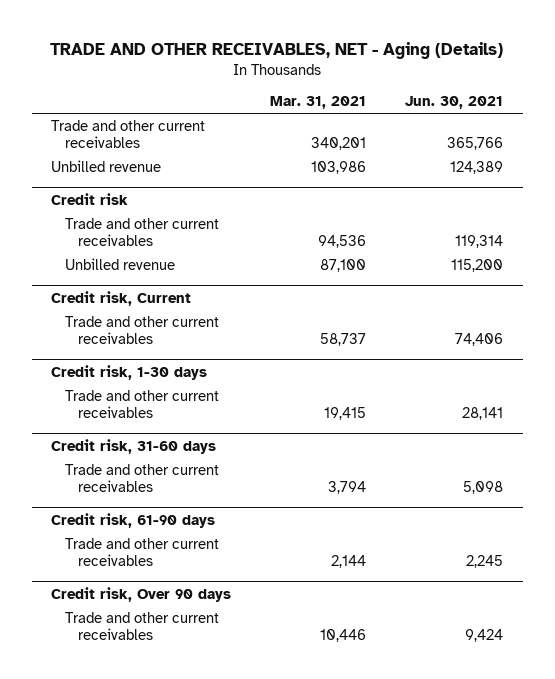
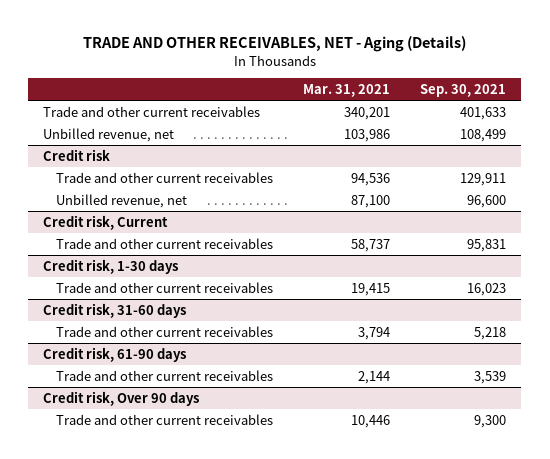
[405,96,504,110] Jun. 30, 2021 -> none
none -> [420,83,507,97] Sep. 30, 2021
[51,159,162,172] Unbilled revenue -> [43,127,175,142] Unbilled revenue, net
[64,257,175,270] Unbilled revenue -> [55,193,187,208] Unbilled revenue, net

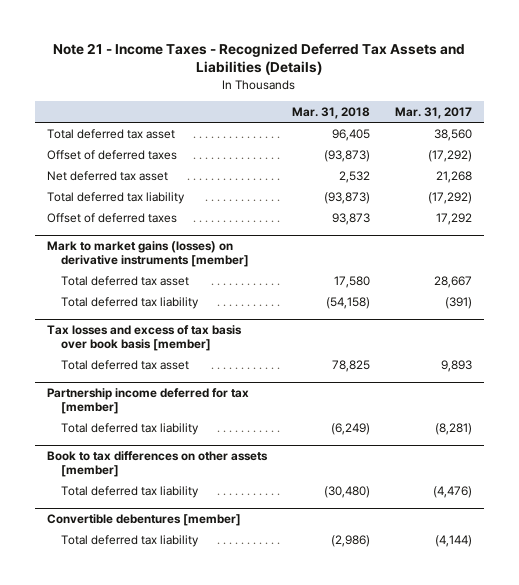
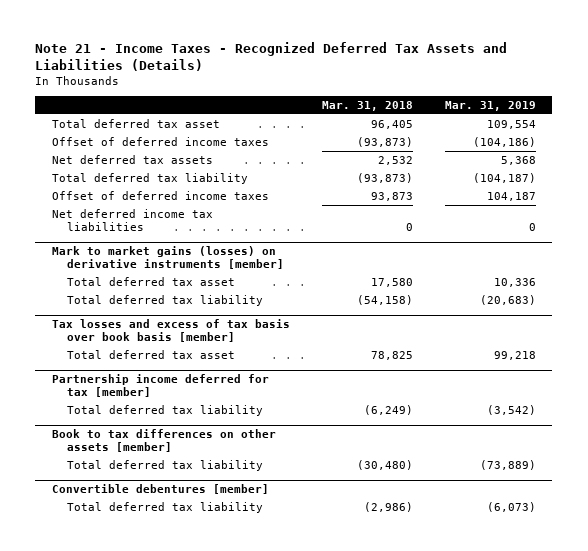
[394,106,472,119] Mar. 31, 2017 -> none
none -> [445,100,537,111] Mar. 31, 2019
[47,149,178,160] Offset of deferred taxes -> [51,136,269,146] Offset of deferred income taxes
[47,170,169,181] Net deferred tax asset -> [51,154,213,164] Net deferred tax assets
[47,212,178,223] Offset of deferred taxes -> [51,190,269,200] Offset of deferred income taxes
none -> [51,208,213,231] Net deferred income tax liabilities

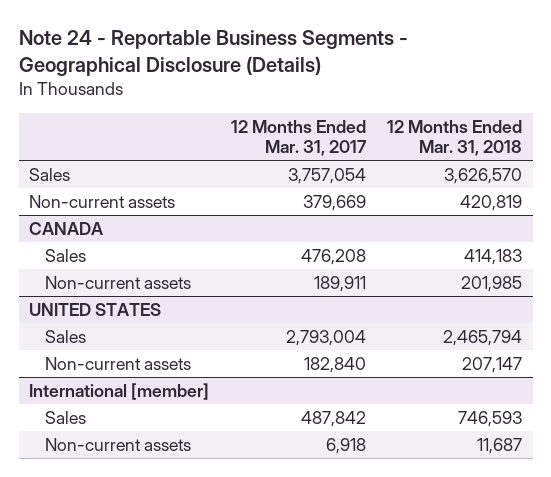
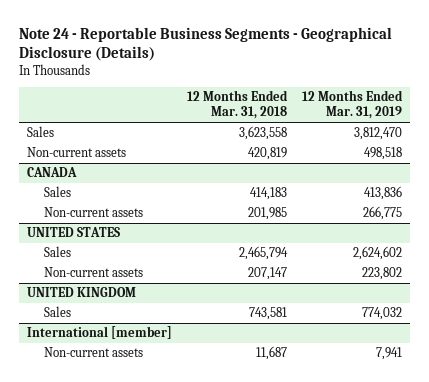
[230,119,367,156] 12 Months Ended Mar. 31, 2017 -> none
none -> [302,90,404,120] 12 Months Ended Mar. 31, 2019
[443,167,522,184] 3,626,570 -> [239,125,288,140] 3,623,558
none -> [26,286,136,297] UNITED KINGDOM
none -> [43,305,71,317] Sales
[44,410,86,424] Sales -> none

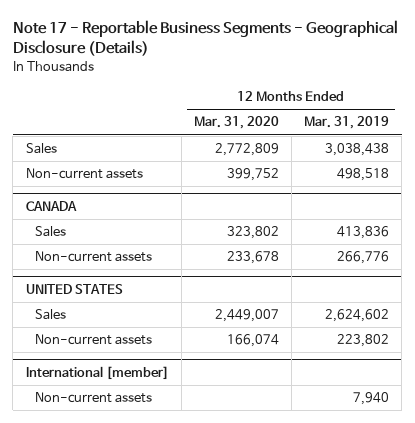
[19,26,393,61] Note 24 - Reportable Business Segments - Geographical Disclosure (Details) -> [12,20,398,57] Note 17 - Reportable Business Segments - Geographical Disclosure (Details)
[187,90,289,120] 12 Months Ended Mar. 31, 2018 -> none
none -> [193,116,279,130] Mar. 31, 2020
[354,126,403,140] 3,812,470 -> [324,143,389,157] 3,038,438
[363,205,403,220] 266,775 -> [336,251,389,265] 266,776
[26,286,136,297] UNITED KINGDOM -> none
[43,305,71,317] Sales -> none
[376,346,403,360] 7,941 -> [352,392,389,406] 7,940

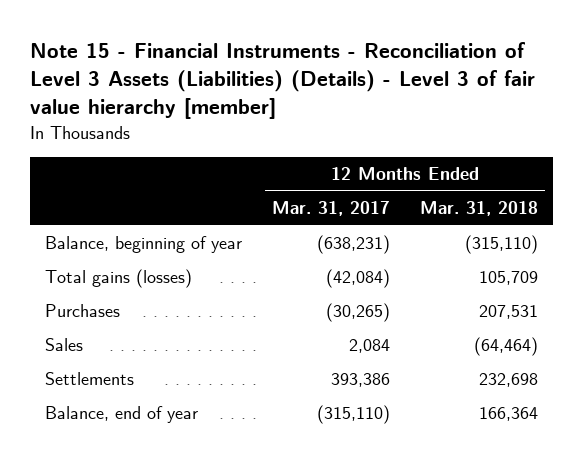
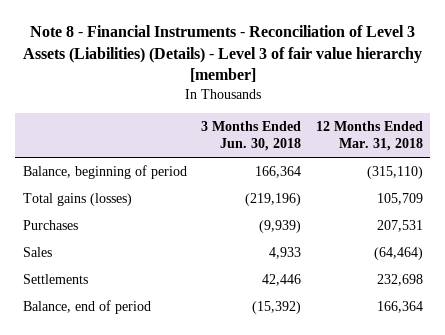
[30,42,536,120] Note 15 - Financial Instruments - Reconciliation of Level 3 Assets (Liabilities) (Details) - Level 3 of fair value hierarchy [member] -> [22,24,422,83] Note 8 - Financial Instruments - Reconciliation of Level 3 Assets (Liabilities) (Details) - Level 3 of fair value hierarchy [member]
[272,201,391,217] Mar. 31, 2017 -> none
none -> [201,120,302,151] 3 Months Ended Jun. 30, 2018
[45,236,243,254] Balance, beginning of year -> [22,165,187,180] Balance, beginning of period
[45,406,199,424] Balance, end of year -> [22,300,151,315] Balance, end of period

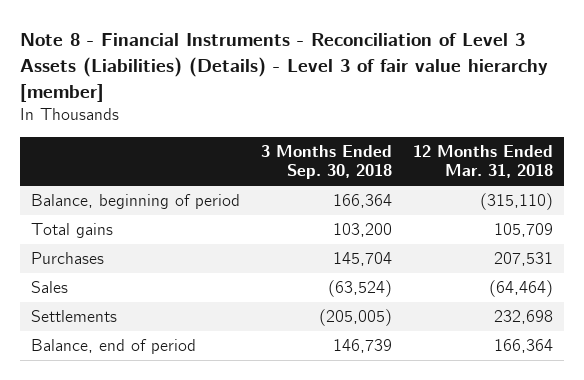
[201,120,302,151] 3 Months Ended Jun. 30, 2018 -> none
none -> [260,145,392,180] 3 Months Ended Sep. 30, 2018
[22,193,132,207] Total gains (losses) -> [30,223,113,239] Total gains

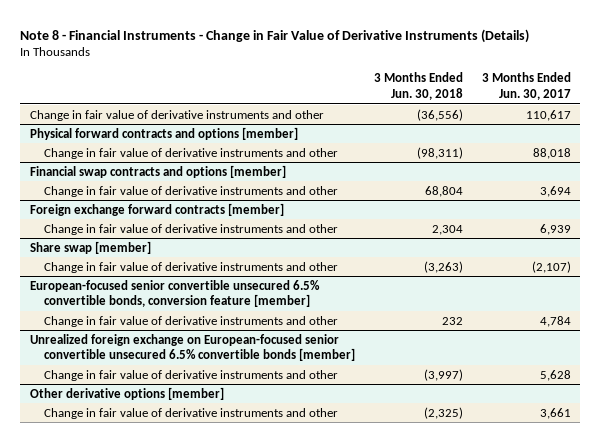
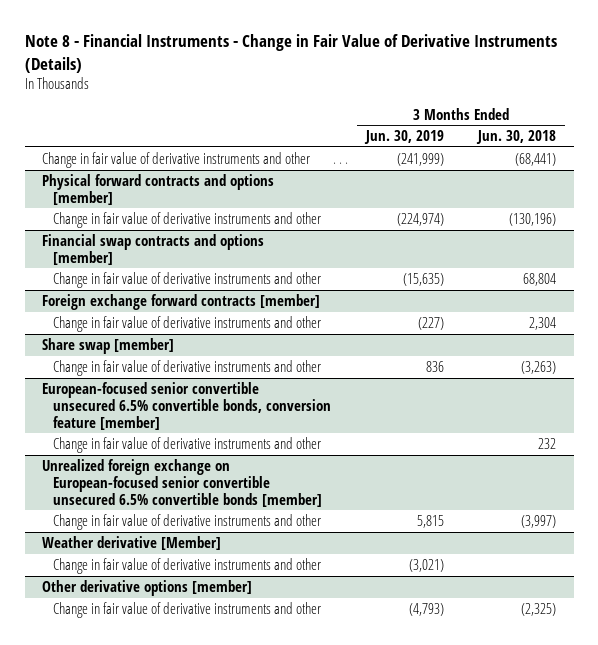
[481,72,571,101] 3 Months Ended Jun. 30, 2017 -> none
none -> [363,130,444,145] Jun. 30, 2019
[416,108,463,121] (36,556) -> [515,152,557,166] (68,441)
[416,146,463,159] (98,311) -> [509,212,557,226] (130,196)
none -> [41,535,221,550] Weather derivative [Member]
none -> [52,557,321,574] Change in fair value of derivative instruments and other

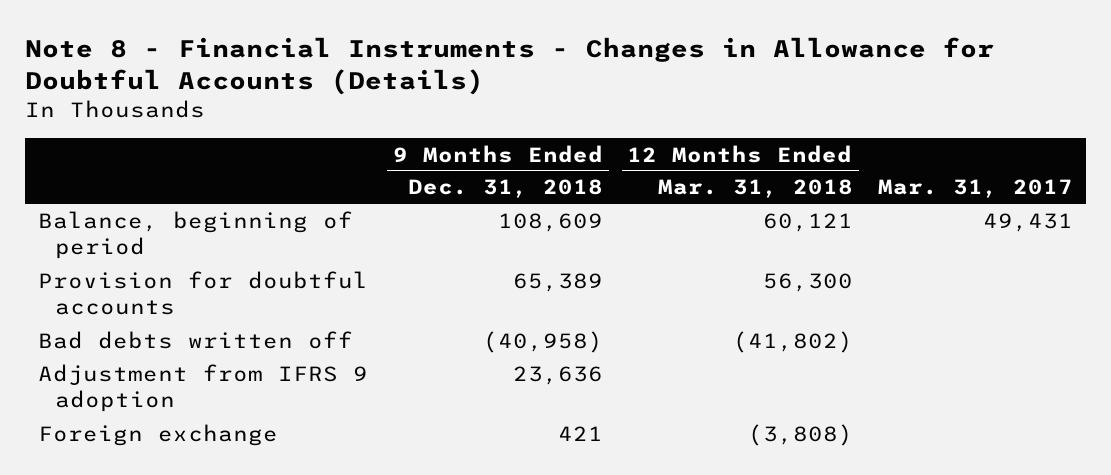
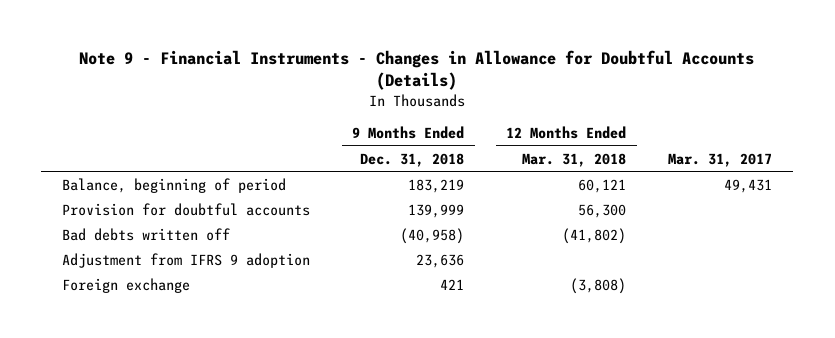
[25,37,995,96] Note 8 - Financial Instruments - Changes in Allowance for Doubtful Accounts (Details) -> [79,49,755,91] Note 9 - Financial Instruments - Changes in Allowance for Doubtful Accounts (Details)
[497,212,603,232] 108,609 -> [408,178,465,193] 183,219
[512,272,603,292] 65,389 -> [408,203,465,218] 139,999

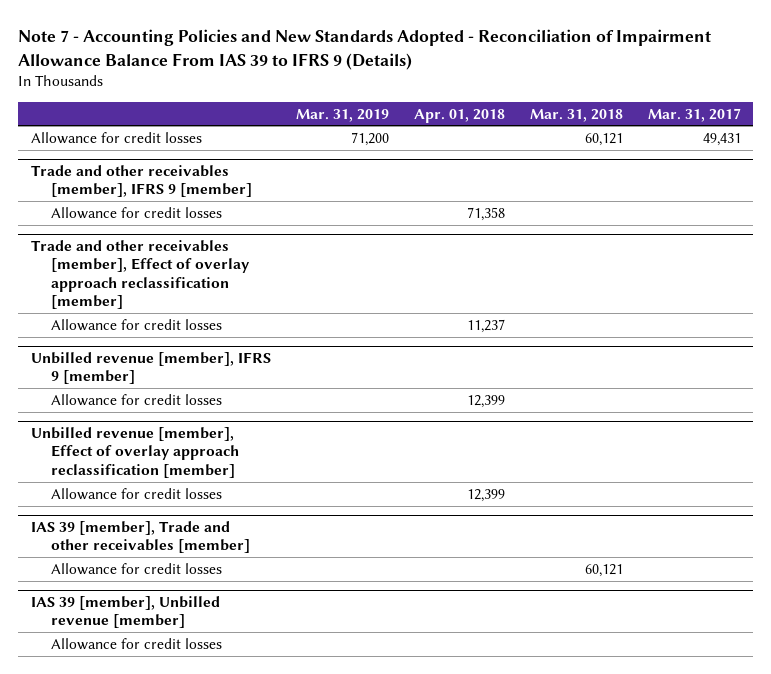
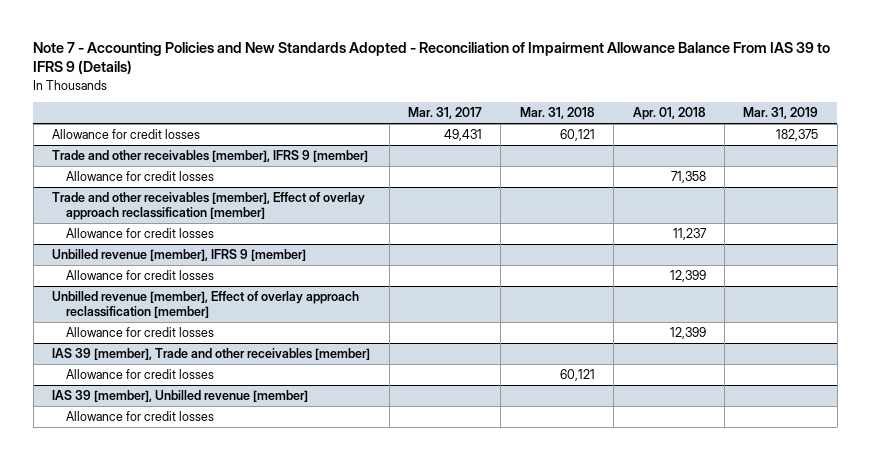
[350,131,389,146] 71,200 -> [776,129,819,142] 182,375

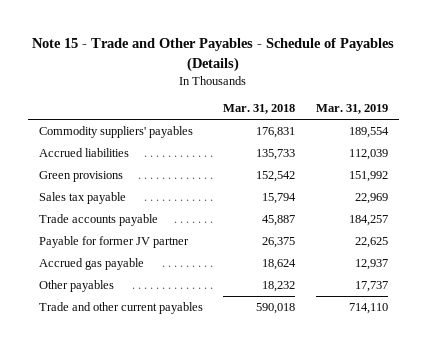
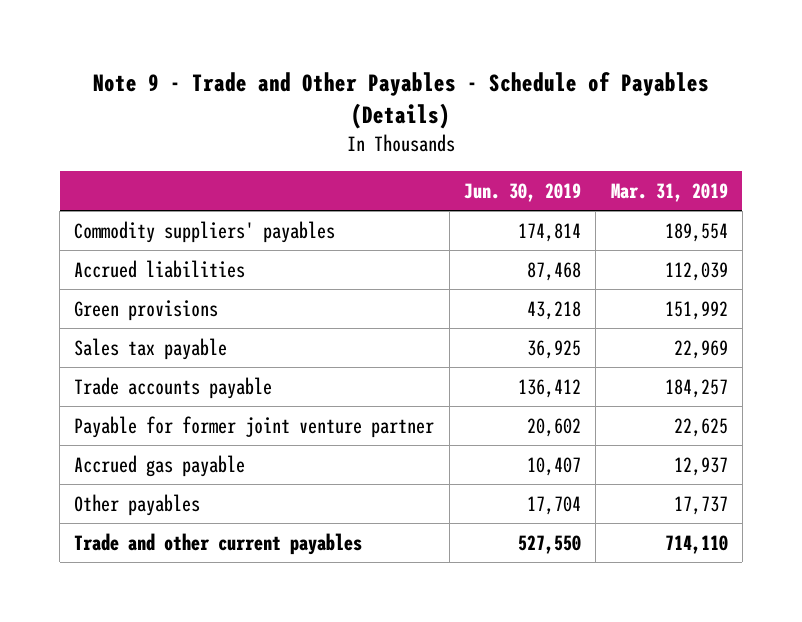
[32,37,395,72] Note 15 - Trade and Other Payables - Schedule of Payables (Details) -> [92,72,709,130] Note 9 - Trade and Other Payables - Schedule of Payables (Details)
[223,104,296,115] Mar. 31, 2018 -> none
none -> [463,182,581,202] Jun. 30, 2019
[38,236,189,249] Payable for former JV partner -> [74,415,435,438] Payable for former joint venture partner

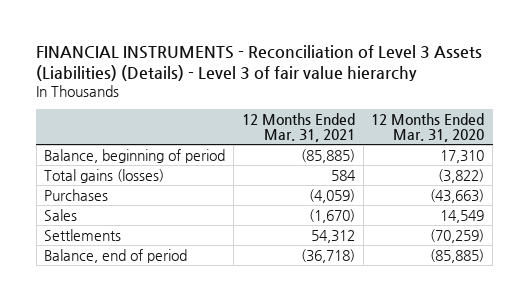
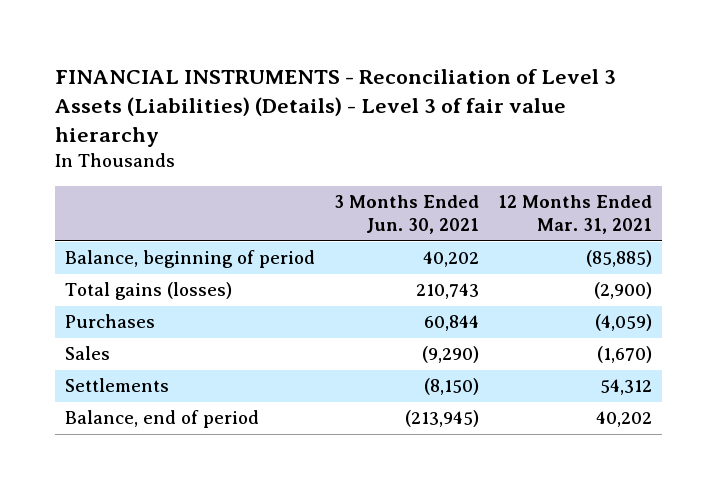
[371,112,485,142] 12 Months Ended Mar. 31, 2020 -> none
none -> [333,195,479,235] 3 Months Ended Jun. 30, 2021
[330,169,356,181] 584 -> [594,282,653,300] (2,900)
[300,248,355,263] (36,718) -> [596,411,653,428] 40,202

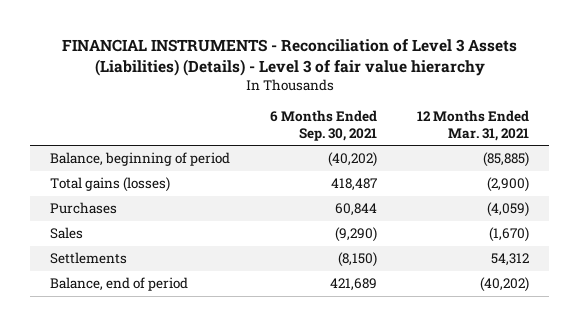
[333,195,479,235] 3 Months Ended Jun. 30, 2021 -> none
none -> [270,109,378,141] 6 Months Ended Sep. 30, 2021
[596,411,653,428] 40,202 -> [480,277,530,293] (40,202)

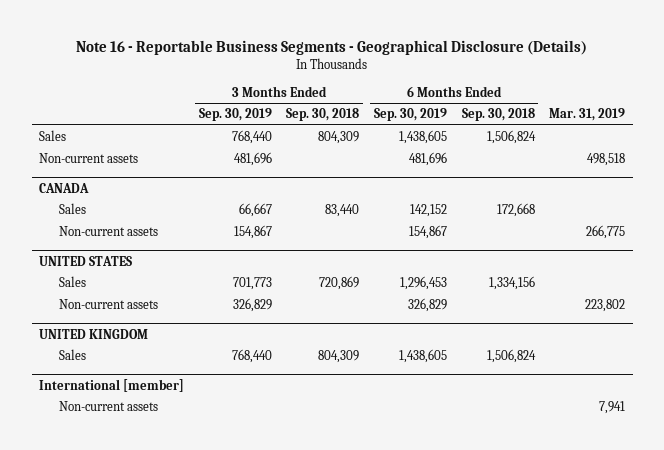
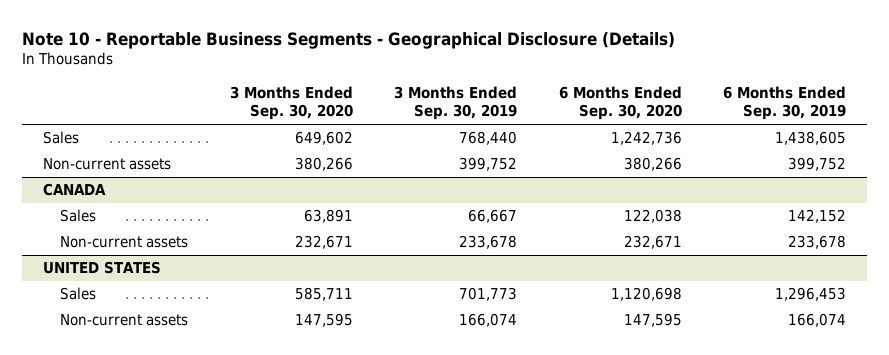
[76,39,588,55] Note 16 - Reportable Business Segments - Geographical Disclosure (Details) -> [22,31,676,49] Note 10 - Reportable Business Segments - Geographical Disclosure (Details)
[286,108,360,122] Sep. 30, 2018 -> none
[461,108,535,122] Sep. 30, 2018 -> none
[549,108,626,122] Mar. 31, 2019 -> none
none -> [229,85,353,121] 3 Months Ended Sep. 30, 2020
none -> [558,85,682,121] 6 Months Ended Sep. 30, 2020
[233,152,272,167] 481,696 -> [459,157,518,172] 399,752
[408,152,447,167] 481,696 -> [788,157,847,172] 399,752
[233,225,272,240] 154,867 -> [459,235,518,250] 233,678
[408,225,447,240] 154,867 -> [788,235,847,250] 233,678
[39,328,149,339] UNITED KINGDOM -> none
[59,349,87,361] Sales -> none
[39,378,185,392] International [member] -> none
[59,401,159,412] Non-current assets -> none
[232,298,272,313] 326,829 -> [459,313,518,328] 166,074
[407,298,447,313] 326,829 -> [788,313,847,328] 166,074

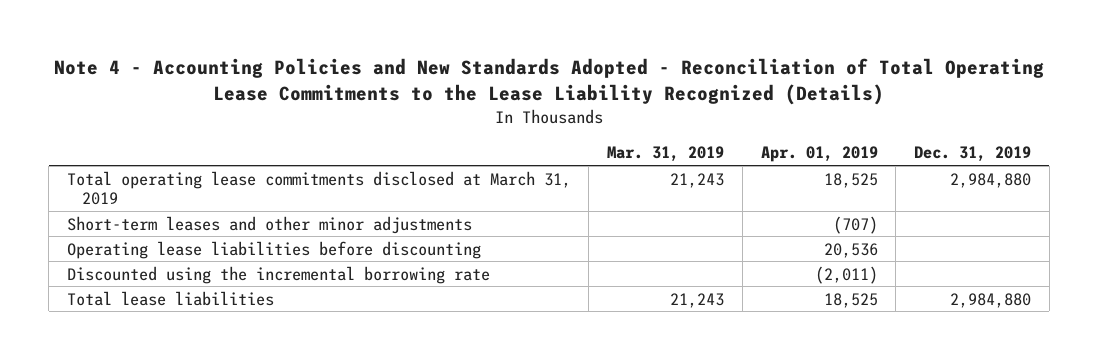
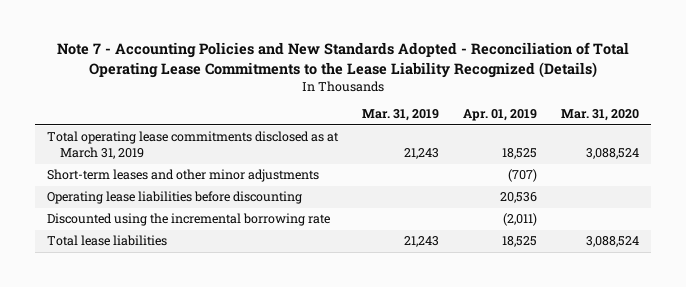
[53,58,1044,106] Note 4 - Accounting Policies and New Standards Adopted - Reconciliation of Total Operating Lease Commitments to the Lease Liability Recognized (Details) -> [57,42,630,78] Note 7 - Accounting Policies and New Standards Adopted - Reconciliation of Total Operating Lease Commitments to the Lease Liability Recognized (Details)
[914,146,1032,163] Dec. 31, 2019 -> none
none -> [561,109,640,122] Mar. 31, 2020
[66,170,571,206] Total operating lease commitments disclosed at March 31, 2019 -> [46,131,339,160] Total operating lease commitments disclosed as at March 31, 2019

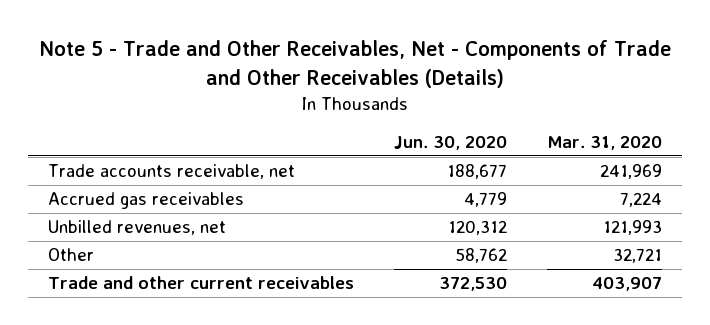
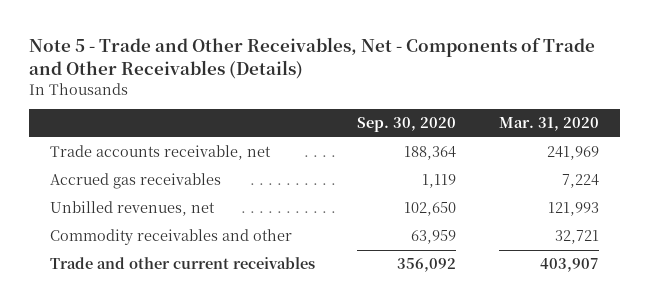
[393,136,507,151] Jun. 30, 2020 -> none
none -> [357,117,457,133] Sep. 30, 2020
[47,248,94,262] Other -> [50,229,293,246] Commodity receivables and other

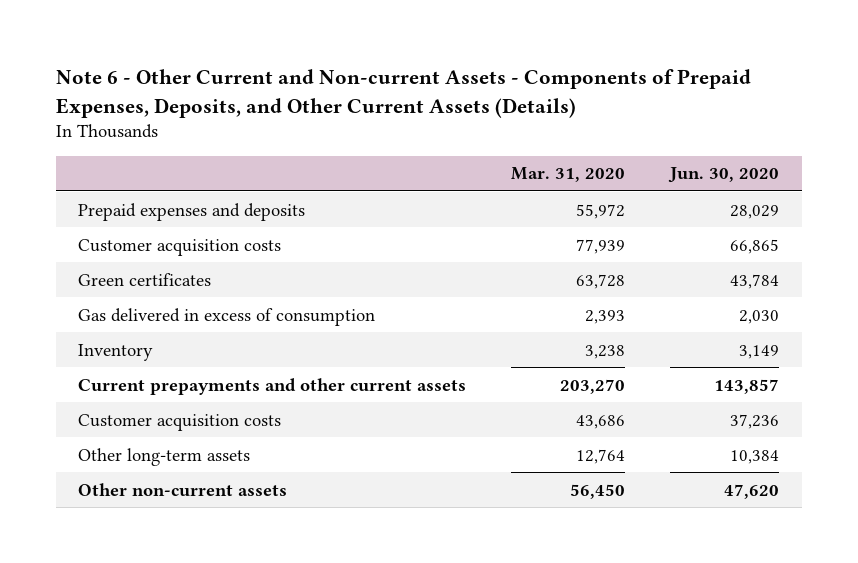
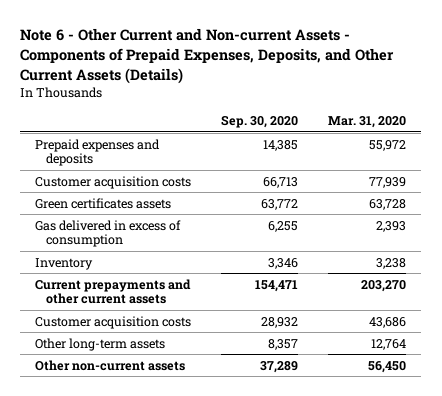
[668,167,780,184] Jun. 30, 2020 -> none
none -> [221,115,299,129] Sep. 30, 2020
[78,272,212,286] Green certificates -> [35,197,172,209] Green certificates assets

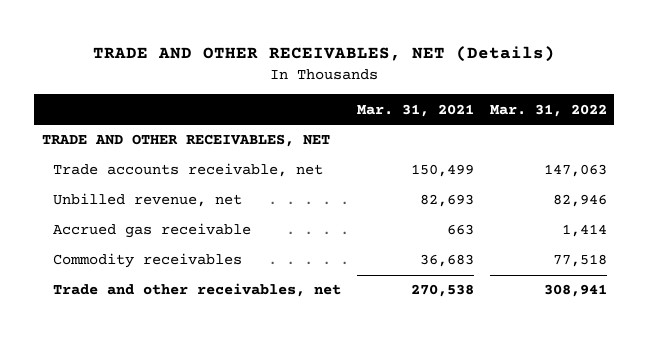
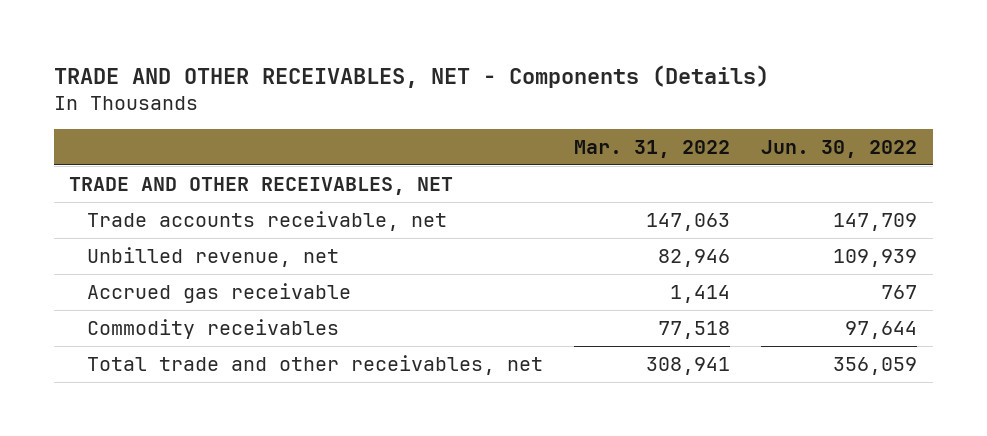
[93,46,556,63] TRADE AND OTHER RECEIVABLES, NET (Details) -> [53,64,769,88] TRADE AND OTHER RECEIVABLES, NET - Components (Details)
[356,103,474,117] Mar. 31, 2021 -> none
none -> [761,139,918,158] Jun. 30, 2022
[53,283,342,298] Trade and other receivables, net -> [86,354,543,375] Total trade and other receivables, net

